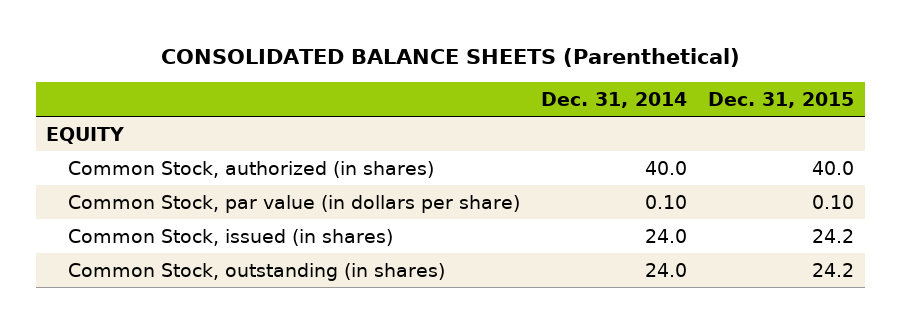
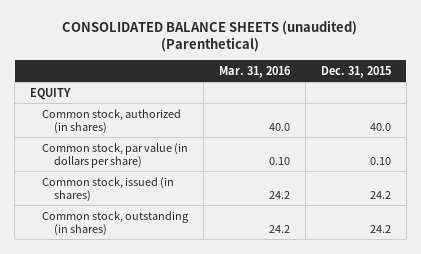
[161,48,741,68] CONSOLIDATED BALANCE SHEETS (Parenthetical) -> [62,19,358,53] CONSOLIDATED BALANCE SHEETS (unaudited) (Parenthetical)
[541,92,688,109] Dec. 31, 2014 -> none
none -> [218,65,291,78] Mar. 31, 2016
[68,160,435,178] Common Stock, authorized (in shares) -> [42,108,182,134] Common stock, authorized (in shares)
[68,194,521,213] Common Stock, par value (in dollars per share) -> [42,142,189,168] Common stock, par value (in dollars per share)
[68,228,394,246] Common Stock, issued (in shares) -> [42,176,175,202] Common stock, issued (in shares)
[68,262,446,281] Common Stock, outstanding (in shares) -> [42,210,190,236] Common stock, outstanding (in shares)

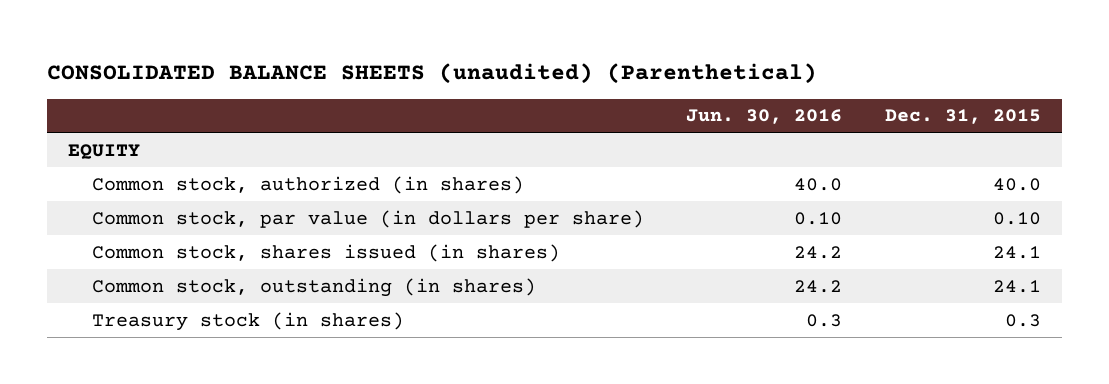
[218,65,291,78] Mar. 31, 2016 -> none
none -> [686,109,843,125] Jun. 30, 2016
[42,176,175,202] Common stock, issued (in shares) -> [92,243,561,262] Common stock, shares issued (in shares)
[369,190,391,199] 24.2 -> [992,245,1041,259] 24.1
[369,224,391,233] 24.2 -> [992,279,1041,293] 24.1
none -> [92,311,405,331] Treasury stock (in shares)

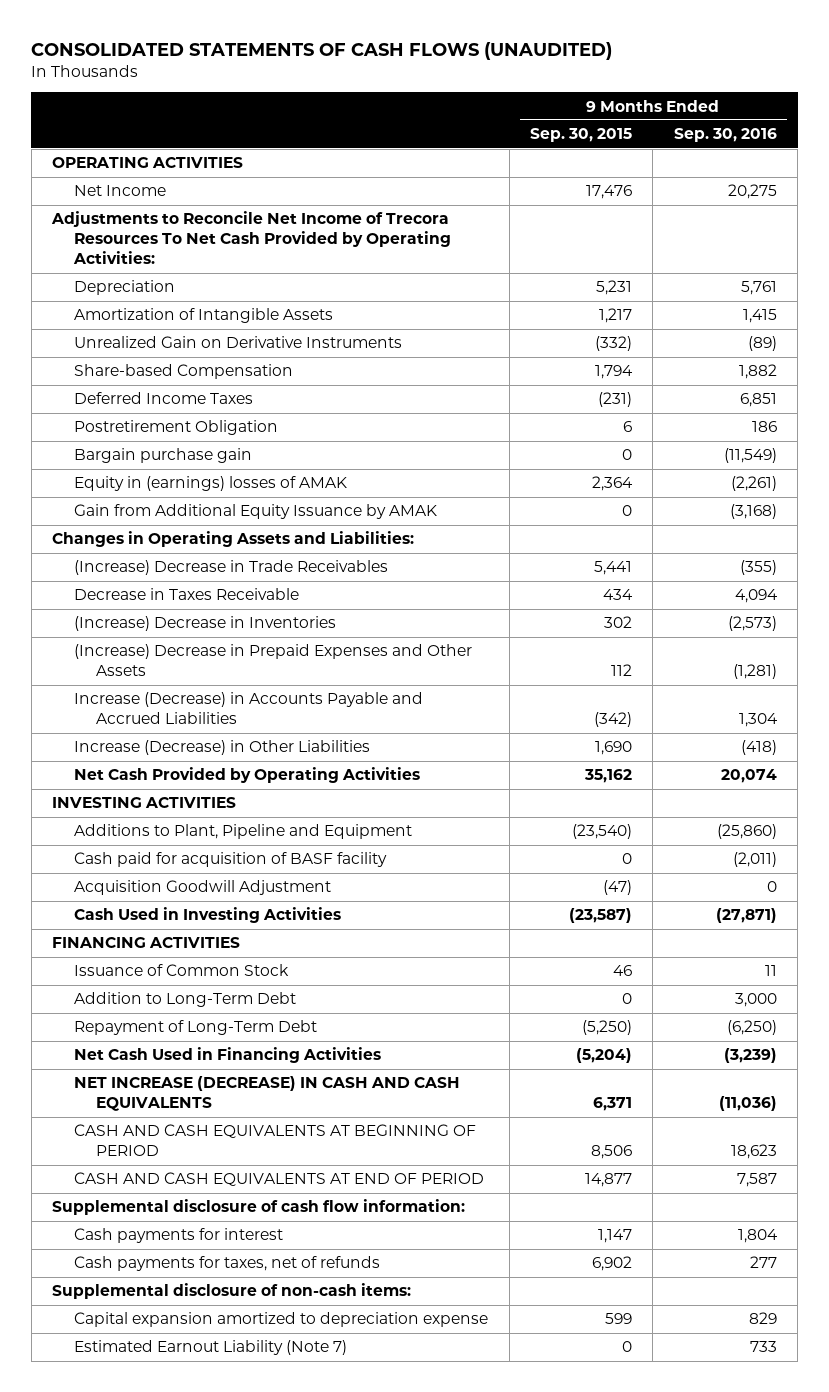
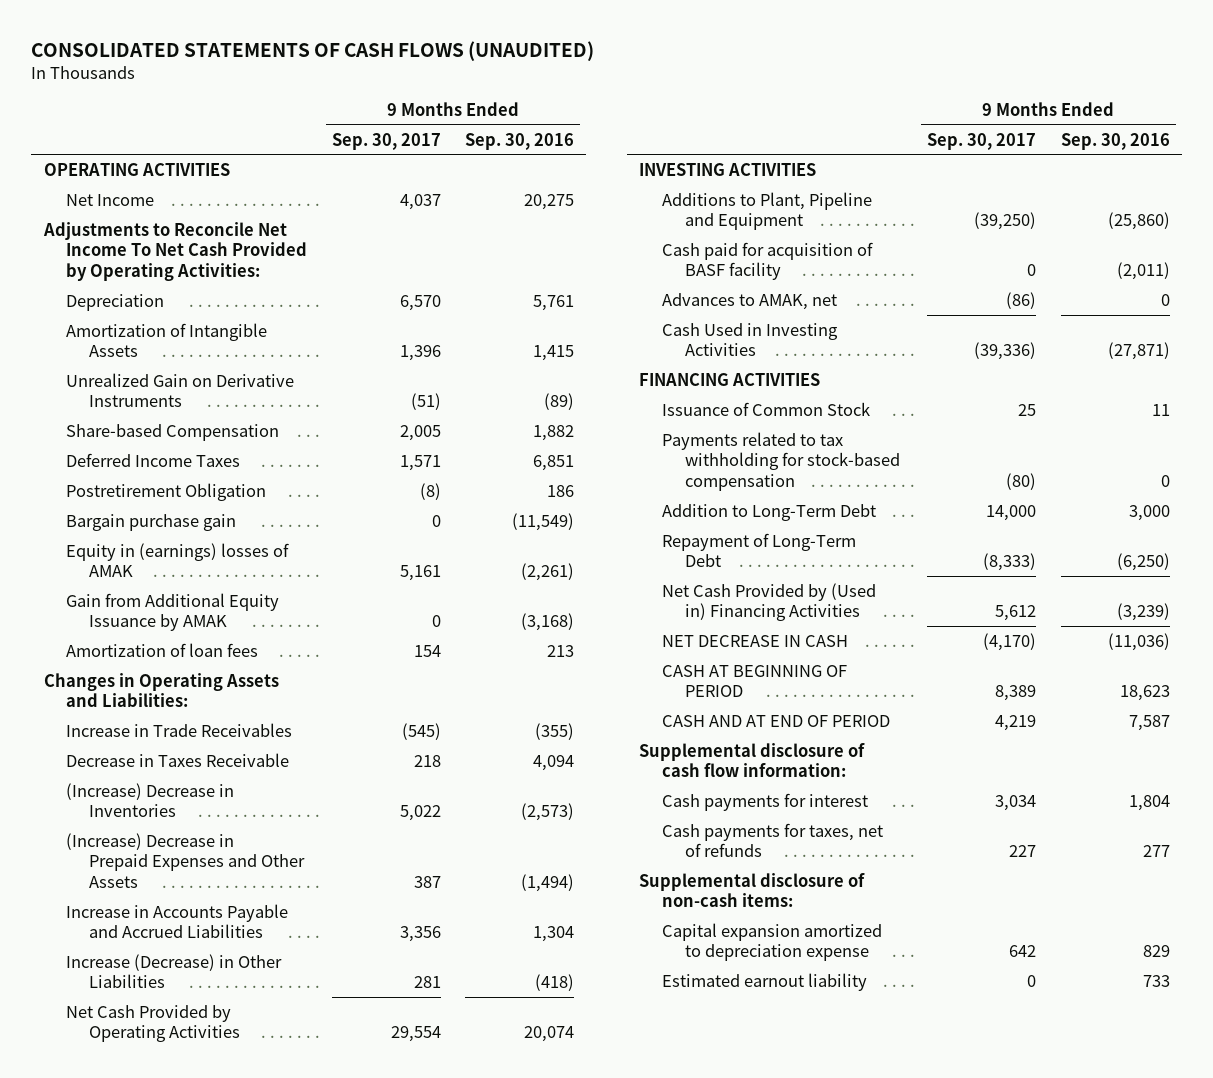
[530,128,633,143] Sep. 30, 2015 -> none
none -> [331,132,441,150] Sep. 30, 2017
[51,211,452,265] Adjustments to Reconcile Net Income of Trecora Resources To Net Cash Provided by Operating Activities: -> [42,221,308,282] Adjustments to Reconcile Net Income To Net Cash Provided by Operating Activities:
none -> [66,642,259,657] Amortization of loan fees
[74,560,389,576] (Increase) Decrease in Trade Receivables -> [66,722,293,737] Increase in Trade Receivables
[732,664,777,680] (1,281) -> [520,874,574,893] (1,494)
[74,692,424,725] Increase (Decrease) in Accounts Payable and Accrued Liabilities -> [66,903,289,939] Increase in Accounts Payable and Accrued Liabilities
[74,880,332,896] Acquisition Goodwill Adjustment -> none
none -> [662,292,838,310] Advances to AMAK, net
none -> [662,431,900,492] Payments related to tax withholding for stock-based compensation
[74,1047,382,1064] Net Cash Used in Financing Activities -> [662,582,877,622] Net Cash Provided by (Used in) Financing Activities
[74,1076,461,1112] NET INCREASE (DECREASE) IN CASH AND CASH EQUIVALENTS -> [662,634,849,647] NET DECREASE IN CASH
[74,1124,477,1157] CASH AND CASH EQUIVALENTS AT BEGINNING OF PERIOD -> [662,664,848,698] CASH AT BEGINNING OF PERIOD
[74,1172,485,1187] CASH AND CASH EQUIVALENTS AT END OF PERIOD -> [662,714,891,727] CASH AND AT END OF PERIOD
[74,1340,348,1356] Estimated Earnout Liability (Note 7) -> [662,972,868,991] Estimated earnout liability

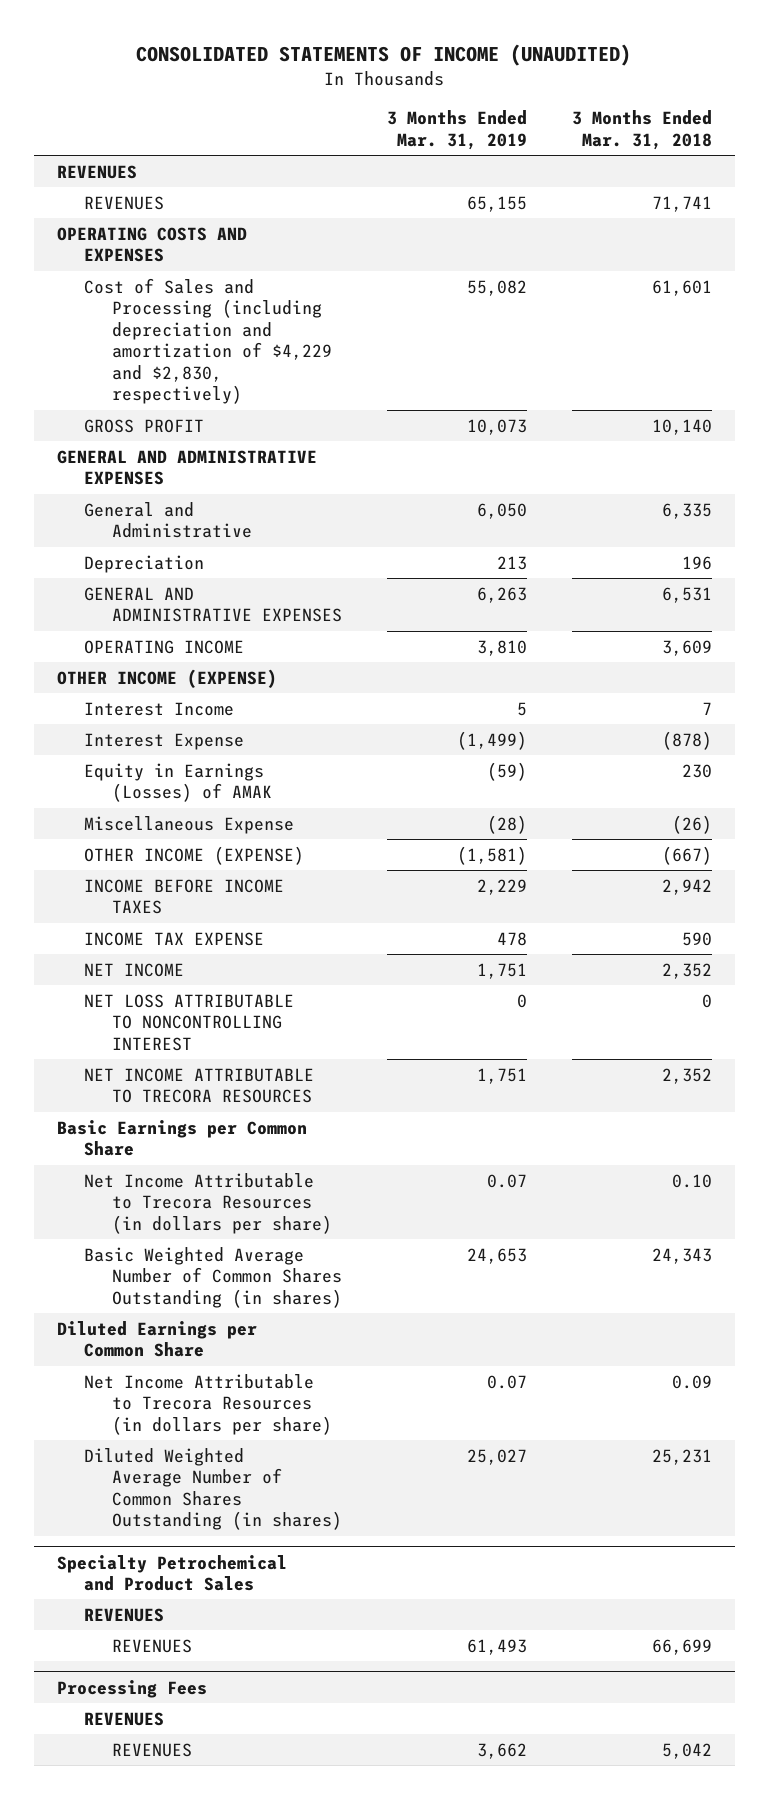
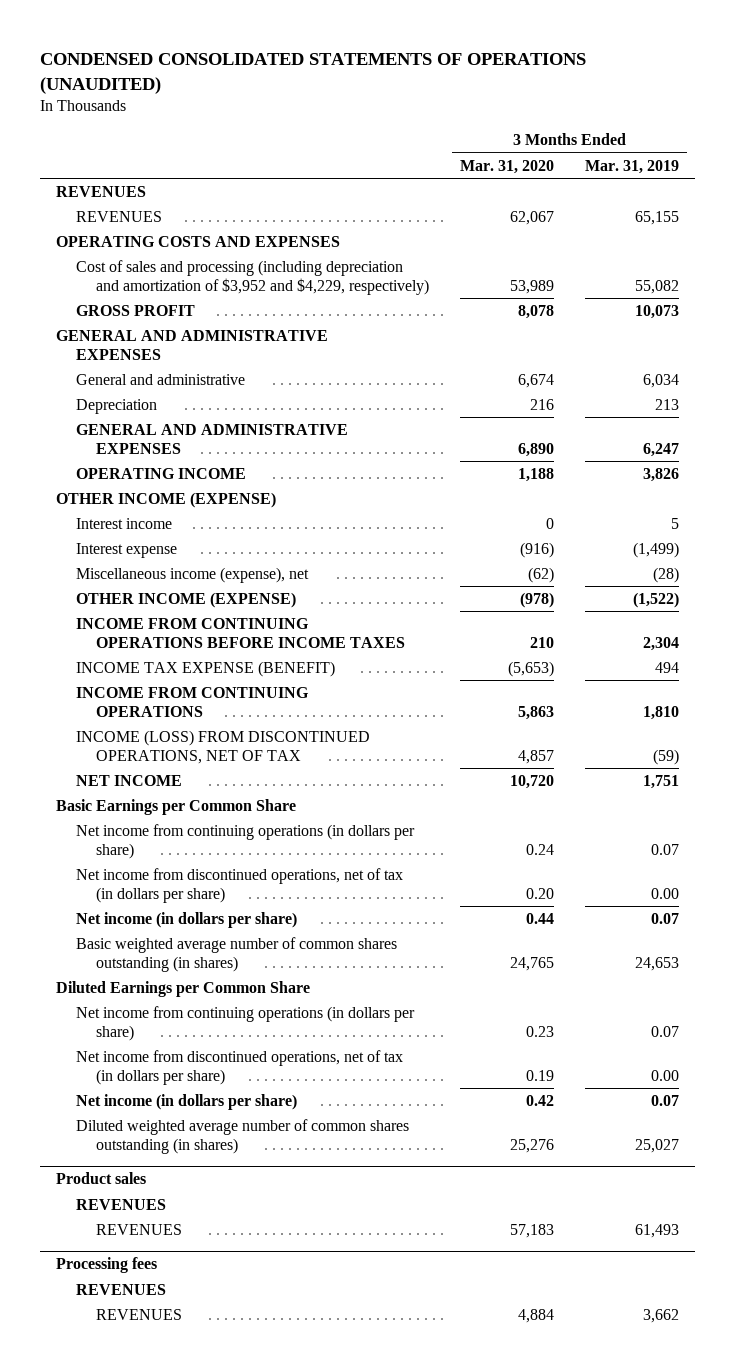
[136,44,632,67] CONSOLIDATED STATEMENTS OF INCOME (UNAUDITED) -> [39,52,586,94] CONDENSED CONSOLIDATED STATEMENTS OF OPERATIONS (UNAUDITED)
[572,110,713,150] 3 Months Ended Mar. 31, 2018 -> none
none -> [460,159,555,174] Mar. 31, 2020
[84,277,333,405] Cost of Sales and Processing (including depreciation and amortization of $4,229 and $2,830, respectively) -> [75,259,429,295] Cost of sales and processing (including depreciation and amortization of $3,952 and $4,229, respectively)
[84,501,253,539] General and Administrative -> [75,373,245,385] General and administrative
[477,502,528,519] 6,050 -> [643,373,680,388] 6,034
[477,586,528,603] 6,263 -> [643,442,680,457] 6,247
[477,639,528,656] 3,810 -> [643,467,680,482] 3,826
[84,762,273,803] Equity in Earnings (Losses) of AMAK -> none
[84,701,235,716] Interest Income -> [75,517,172,529] Interest income
[84,732,245,750] Interest Expense -> [75,542,177,558] Interest expense
[84,815,295,834] Miscellaneous Expense -> [75,566,309,583] Miscellaneous income (expense), net
[457,845,528,865] (1,581) -> [633,591,680,608] (1,522)
[84,878,285,915] INCOME BEFORE INCOME TAXES -> [75,617,405,648] INCOME FROM CONTINUING OPERATIONS BEFORE INCOME TAXES
[477,878,528,895] 2,229 -> [643,636,680,651] 2,304
[84,931,265,946] INCOME TAX EXPENSE -> [75,660,335,677] INCOME TAX EXPENSE (BENEFIT)
[497,931,528,946] 478 -> [655,661,680,673] 494
none -> [75,686,309,717] INCOME FROM CONTINUING OPERATIONS
none -> [75,729,370,764] INCOME (LOSS) FROM DISCONTINUED OPERATIONS, NET OF TAX
[84,993,295,1051] NET LOSS ATTRIBUTABLE TO NONCONTROLLING INTEREST -> none
[84,1067,315,1104] NET INCOME ATTRIBUTABLE TO TRECORA RESOURCES -> none
none -> [75,823,415,859] Net income from continuing operations (in dollars per share)
none -> [75,867,403,903] Net income from discontinued operations, net of tax (in dollars per share)
[84,1172,333,1234] Net Income Attributable to Trecora Resources (in dollars per share) -> [75,911,297,928] Net income (in dollars per share)
[84,1246,343,1308] Basic Weighted Average Number of Common Shares Outstanding (in shares) -> [75,936,397,972] Basic weighted average number of common shares outstanding (in shares)
none -> [75,1005,415,1041] Net income from continuing operations (in dollars per share)
none -> [75,1049,403,1085] Net income from discontinued operations, net of tax (in dollars per share)
[84,1373,333,1435] Net Income Attributable to Trecora Resources (in dollars per share) -> [75,1093,297,1110] Net income (in dollars per share)
[84,1447,343,1531] Diluted Weighted Average Number of Common Shares Outstanding (in shares) -> [75,1118,409,1154] Diluted weighted average number of common shares outstanding (in shares)
[56,1554,287,1591] Specialty Petrochemical and Product Sales -> [55,1172,146,1185] Product sales
[56,1679,207,1698] Processing Fees -> [55,1257,157,1274] Processing fees

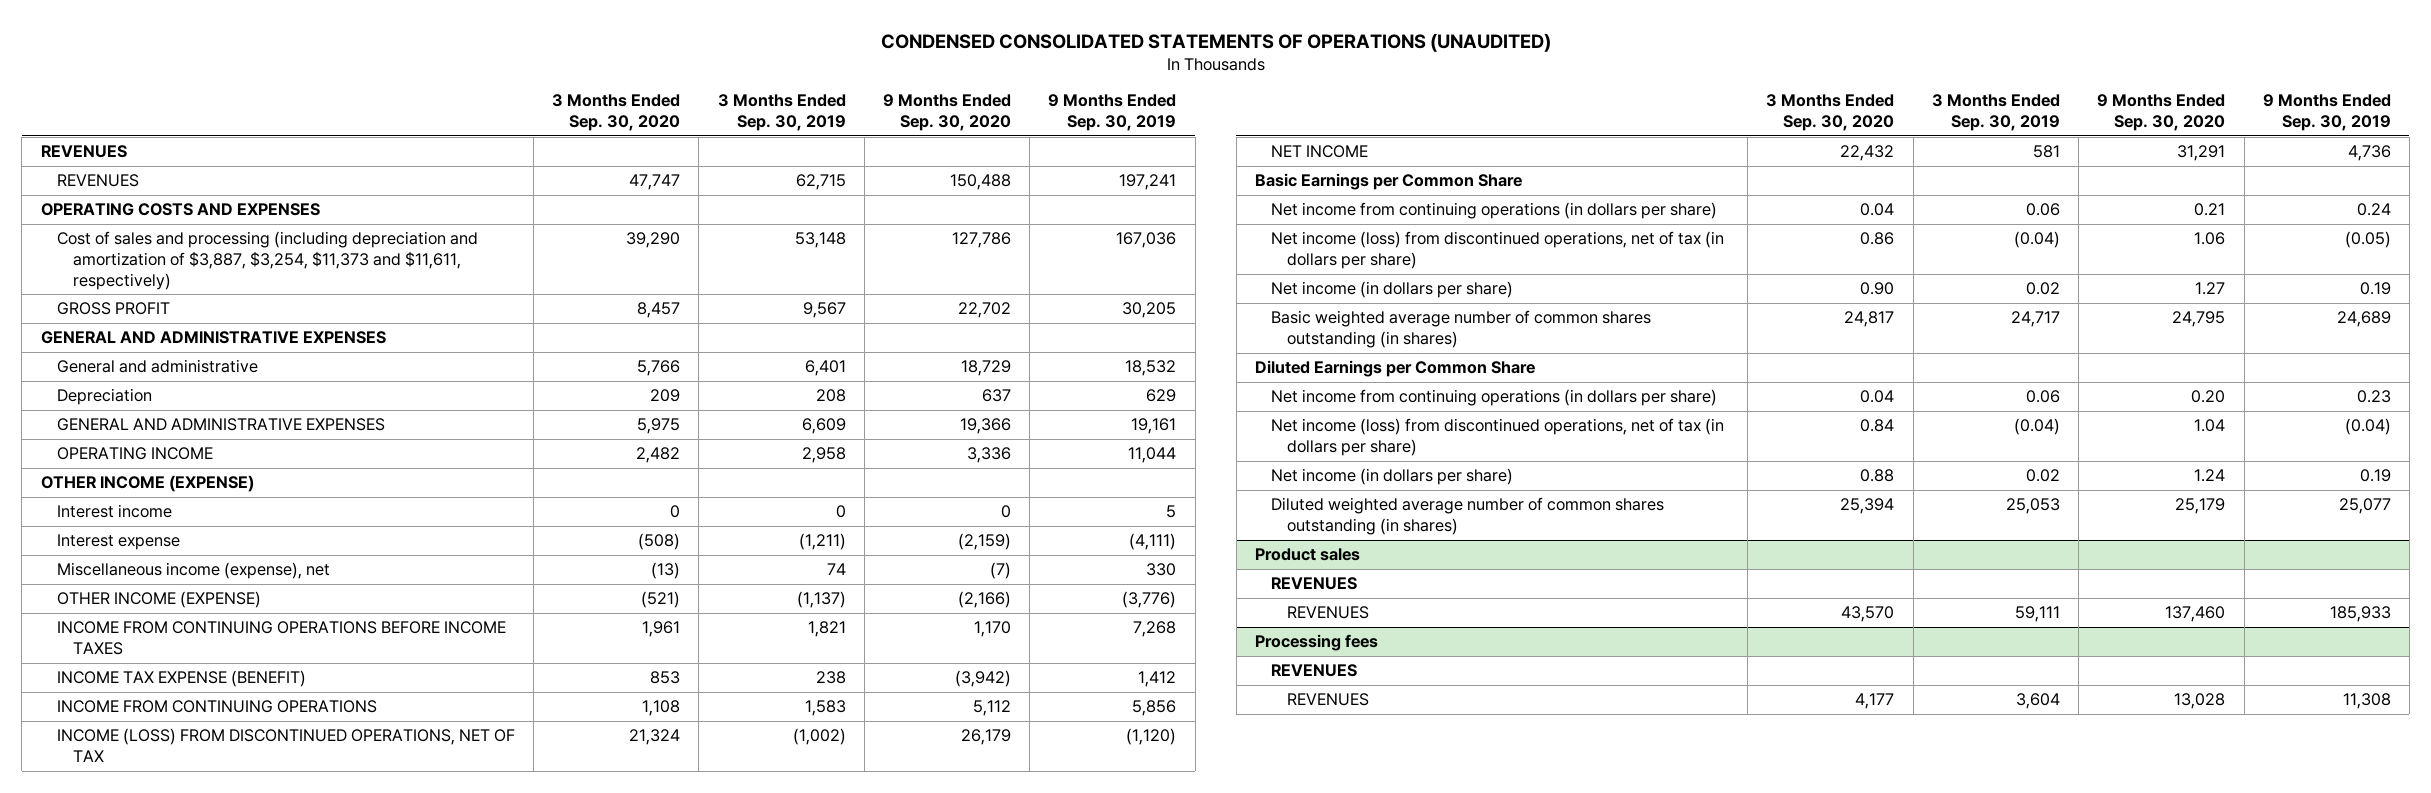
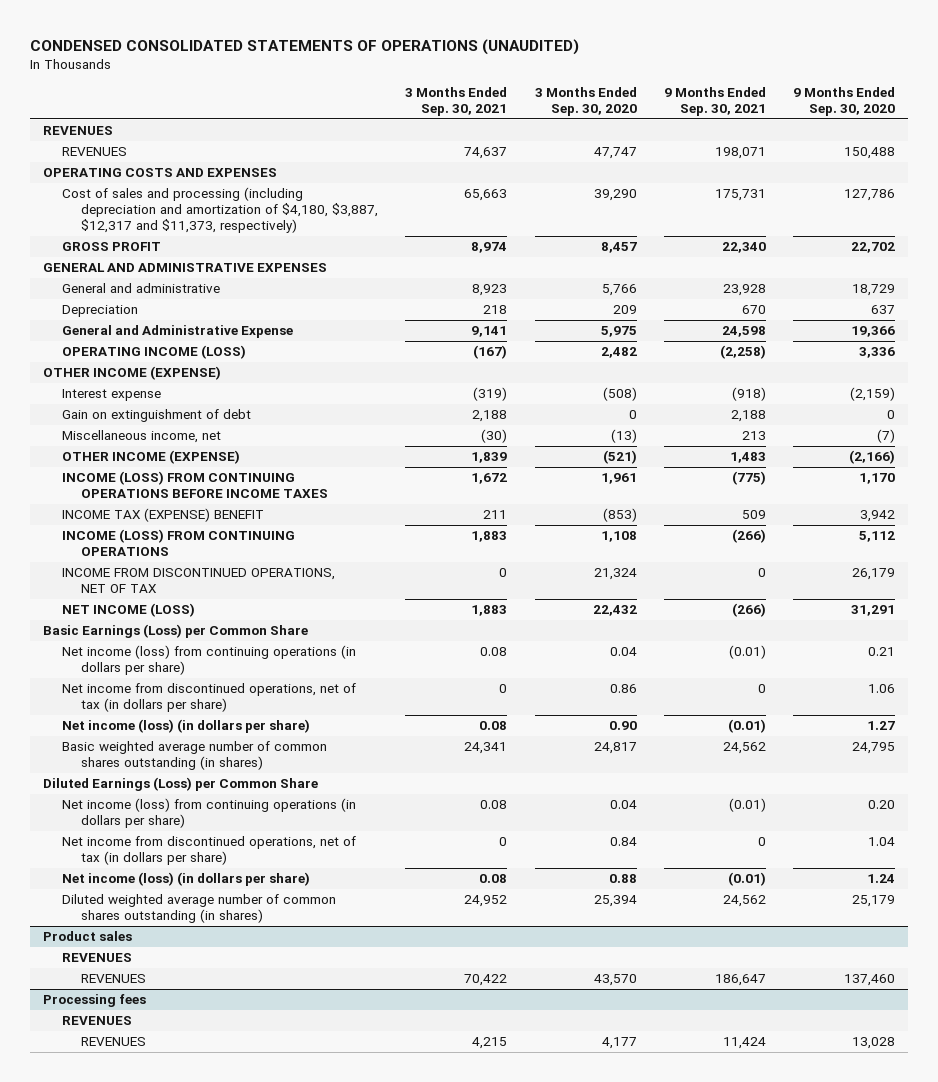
[717,94,846,132] 3 Months Ended Sep. 30, 2019 -> none
[1048,94,1177,132] 9 Months Ended Sep. 30, 2019 -> none
none -> [405,87,508,117] 3 Months Ended Sep. 30, 2021
none -> [663,87,766,117] 9 Months Ended Sep. 30, 2021
[56,231,478,290] Cost of sales and processing (including depreciation and amortization of $3,887, $3,254, $11,373 and $11,611, respectively) -> [62,187,379,234] Cost of sales and processing (including depreciation and amortization of $4,180, $3,887, $12,317 and $11,373, respectively)
[56,418,385,432] GENERAL AND ADMINISTRATIVE EXPENSES -> [62,325,294,339] General and Administrative Expense
[56,447,213,461] OPERATING INCOME -> [62,345,247,360] OPERATING INCOME (LOSS)
[56,504,172,519] Interest income -> none
none -> [62,409,252,423] Gain on extinguishment of debt
[56,562,330,580] Miscellaneous income (expense), net -> [62,430,222,444] Miscellaneous income, net
[56,621,506,655] INCOME FROM CONTINUING OPERATIONS BEFORE INCOME TAXES -> [62,471,329,499] INCOME (LOSS) FROM CONTINUING OPERATIONS BEFORE INCOME TAXES
[56,670,306,688] INCOME TAX EXPENSE (BENEFIT) -> [62,508,265,523] INCOME TAX (EXPENSE) BENEFIT
[650,671,681,685] 853 -> [602,508,637,523] (853)
[954,670,1011,688] (3,942) -> [859,510,895,523] 3,942
[56,700,377,714] INCOME FROM CONTINUING OPERATIONS -> [62,529,296,557] INCOME (LOSS) FROM CONTINUING OPERATIONS
[56,728,515,762] INCOME (LOSS) FROM DISCONTINUED OPERATIONS, NET OF TAX -> [62,568,336,594] INCOME FROM DISCONTINUED OPERATIONS, NET OF TAX
[1271,145,1369,159] NET INCOME -> [62,603,196,618] NET INCOME (LOSS)
[1254,173,1522,191] Basic Earnings per Common Share -> [43,624,309,639] Basic Earnings (Loss) per Common Share
[1271,202,1718,220] Net income from continuing operations (in dollars per share) -> [62,645,357,676] Net income (loss) from continuing operations (in dollars per share)
[1271,231,1725,269] Net income (loss) from discontinued operations, net of tax (in dollars per share) -> [62,683,357,713] Net income from discontinued operations, net of tax (in dollars per share)
[1271,281,1514,299] Net income (in dollars per share) -> [62,719,311,734] Net income (loss) (in dollars per share)
[1254,360,1535,378] Diluted Earnings per Common Share -> [43,777,319,792] Diluted Earnings (Loss) per Common Share
[1271,389,1718,407] Net income from continuing operations (in dollars per share) -> [62,798,357,829] Net income (loss) from continuing operations (in dollars per share)
[1271,418,1725,456] Net income (loss) from discontinued operations, net of tax (in dollars per share) -> [62,836,357,866] Net income from discontinued operations, net of tax (in dollars per share)
[1271,468,1514,486] Net income (in dollars per share) -> [62,872,311,887] Net income (loss) (in dollars per share)

